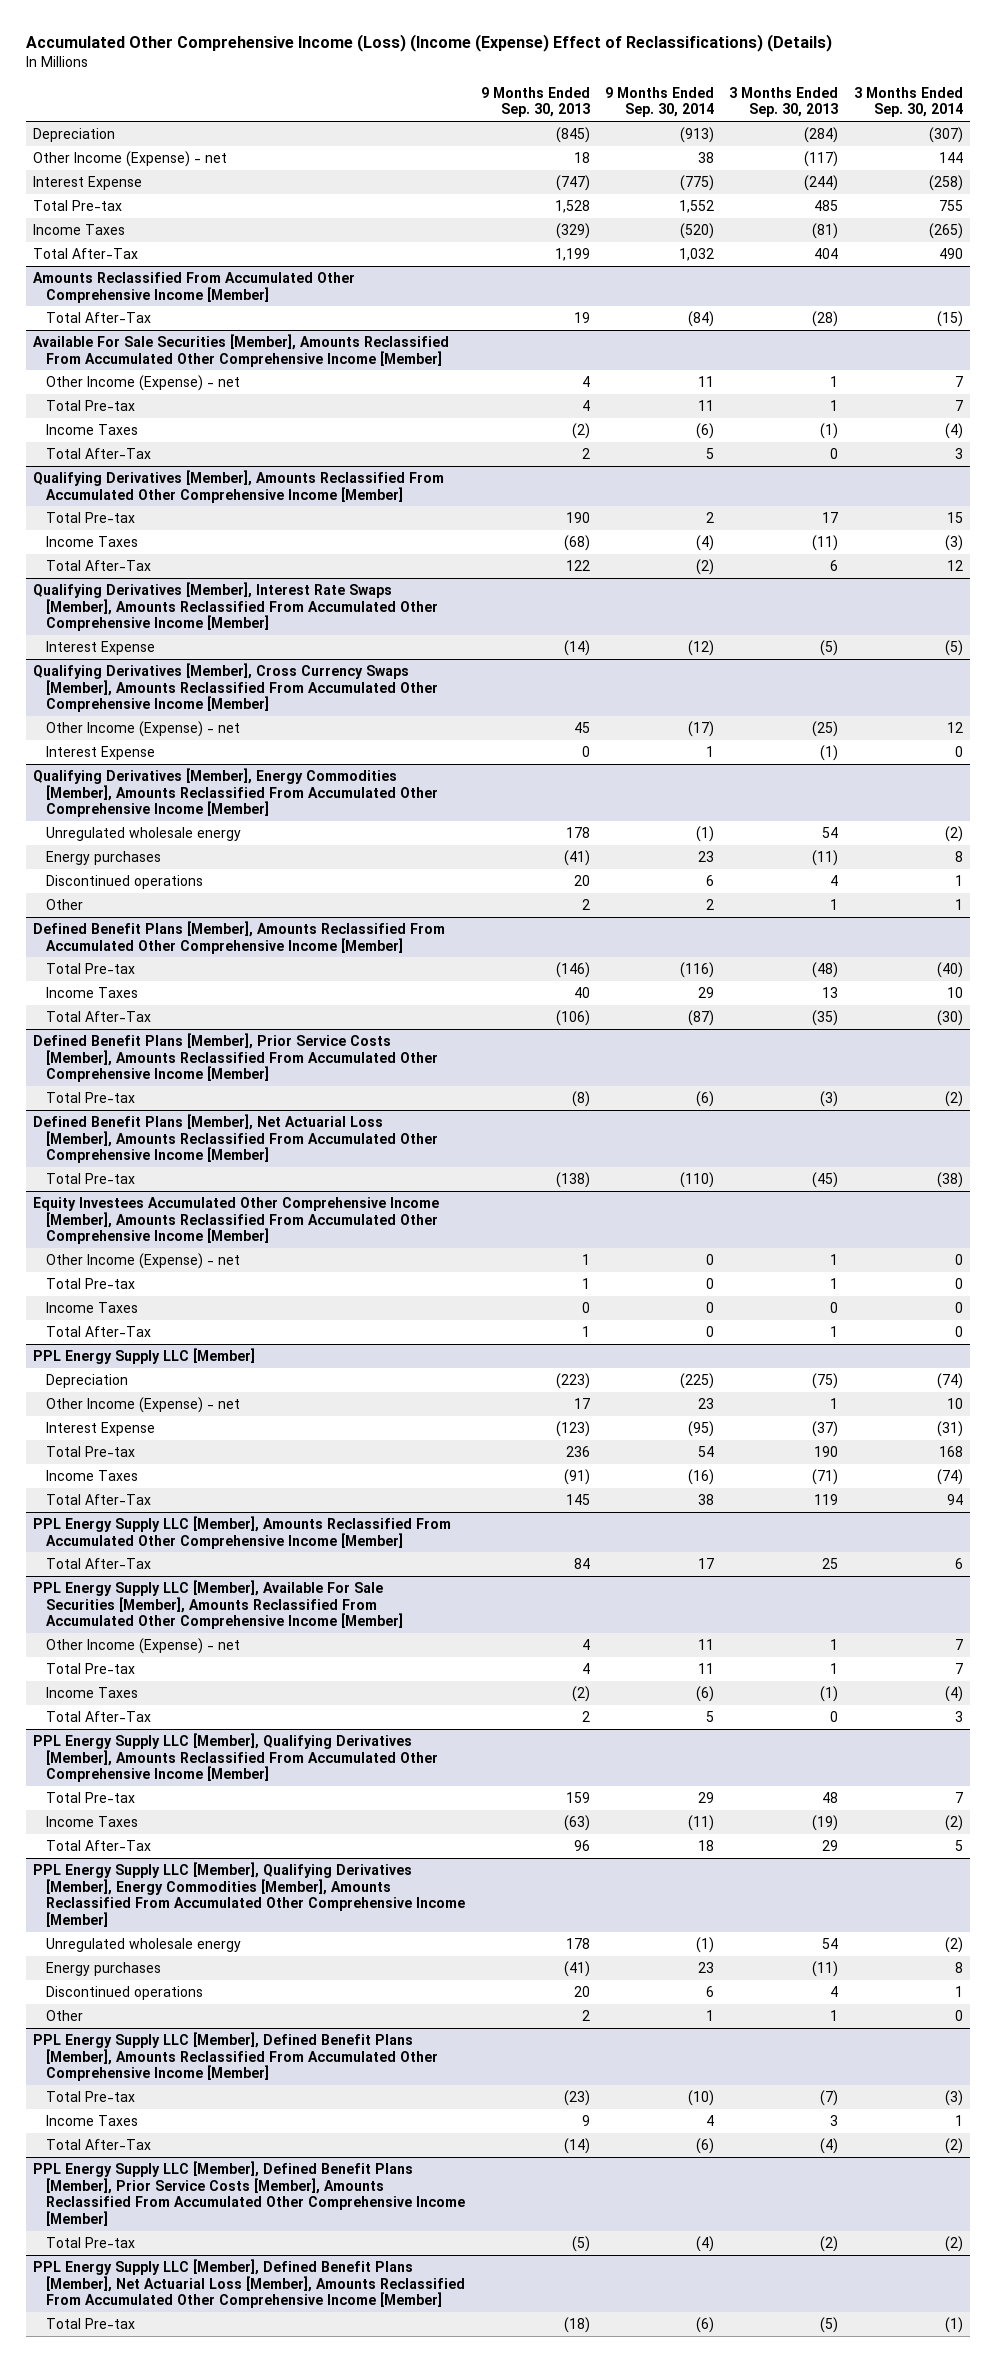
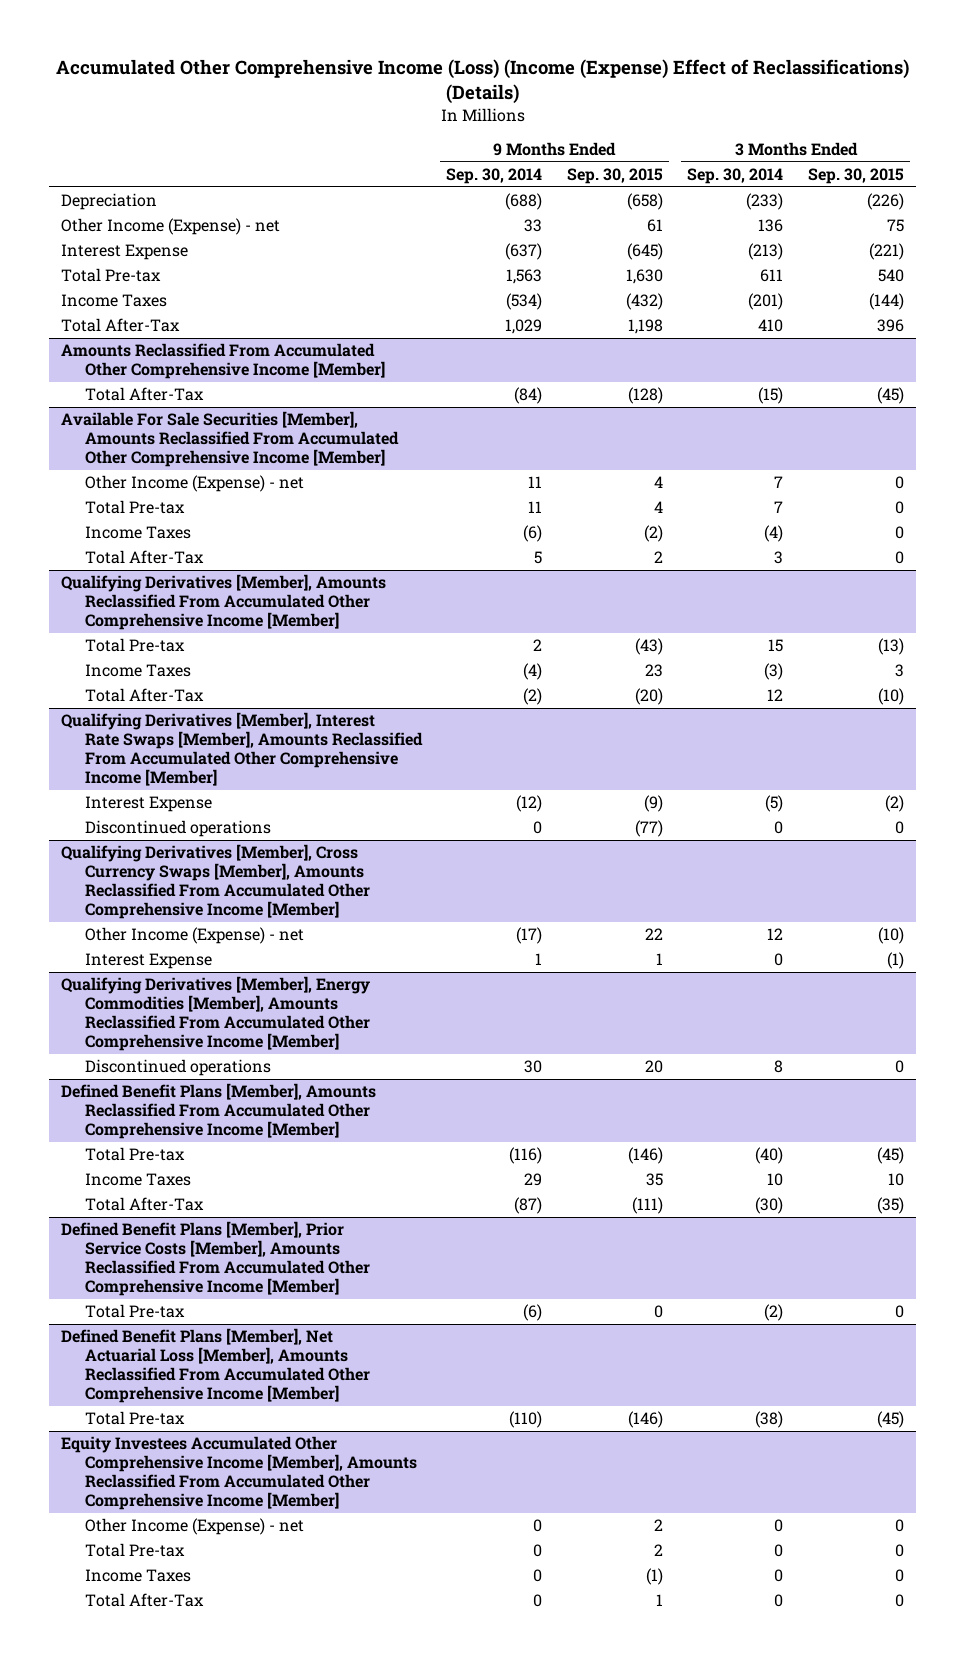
[480,86,590,118] 9 Months Ended Sep. 30, 2013 -> none
[729,86,839,118] 3 Months Ended Sep. 30, 2013 -> none
none -> [566,168,663,185] Sep. 30, 2015
none -> [807,168,904,185] Sep. 30, 2015
[679,126,714,143] (913) -> [505,193,543,211] (688)
[928,126,963,143] (307) -> [746,193,784,211] (233)
[697,151,714,163] 38 -> [524,219,543,233] 33
[938,151,963,163] 144 -> [758,219,784,233] 136
[679,174,714,191] (775) -> [505,243,543,261] (637)
[928,174,963,191] (258) -> [748,243,784,261] (213)
[678,199,714,213] 1,552 -> [506,269,543,285] 1,563
[938,199,963,211] 755 -> [760,269,784,283] 611
[679,222,714,239] (520) -> [506,293,543,311] (534)
[928,222,963,239] (265) -> [748,293,784,311] (201)
[678,247,714,261] 1,032 -> [505,319,543,335] 1,029
[938,247,963,259] 490 -> [758,319,784,333] 410
none -> [84,820,271,838] Discontinued operations
[46,826,242,841] Unregulated wholesale energy -> none
[46,850,162,865] Energy purchases -> none
[46,898,84,910] Other -> none
[705,874,714,886] 6 -> [524,1060,543,1074] 30
[954,874,963,886] 1 -> [774,1060,784,1074] 8
[33,1347,256,1364] PPL Energy Supply LLC [Member] -> none
[46,1373,129,1388] Depreciation -> none
[46,1396,241,1413] Other Income (Expense) - net -> none
[46,1421,156,1436] Interest Expense -> none
[46,1445,136,1457] Total Pre-tax -> none
[46,1469,139,1481] Income Taxes -> none
[46,1493,152,1505] Total After-Tax -> none
[33,1515,452,1549] PPL Energy Supply LLC [Member], Amounts Reclassified From Accumulated Other Comprehensive Income [Member] -> none
[46,1557,152,1569] Total After-Tax -> none
[33,1579,404,1630] PPL Energy Supply LLC [Member], Available For Sale Securities [Member], Amounts Reclassified From Accumulated Other Comprehensive Income [Member] -> none
[46,1637,241,1654] Other Income (Expense) - net -> none
[46,1662,136,1674] Total Pre-tax -> none
[46,1686,139,1698] Income Taxes -> none
[46,1710,152,1722] Total After-Tax -> none
[33,1732,439,1783] PPL Energy Supply LLC [Member], Qualifying Derivatives [Member], Amounts Reclassified From Accumulated Other Comprehensive Income [Member] -> none
[46,1791,136,1803] Total Pre-tax -> none
[46,1815,139,1827] Income Taxes -> none
[46,1839,152,1851] Total After-Tax -> none
[33,1861,466,1927] PPL Energy Supply LLC [Member], Qualifying Derivatives [Member], Energy Commodities [Member], Amounts Reclassified From Accumulated Other Comprehensive Income [Member] -> none
[46,1937,242,1952] Unregulated wholesale energy -> none
[46,1961,162,1976] Energy purchases -> none
[46,1985,204,2000] Discontinued operations -> none
[46,2009,84,2021] Other -> none
[33,2031,439,2082] PPL Energy Supply LLC [Member], Defined Benefit Plans [Member], Amounts Reclassified From Accumulated Other Comprehensive Income [Member] -> none
[46,2090,136,2102] Total Pre-tax -> none
[46,2114,139,2126] Income Taxes -> none
[46,2138,152,2150] Total After-Tax -> none
[33,2160,466,2226] PPL Energy Supply LLC [Member], Defined Benefit Plans [Member], Prior Service Costs [Member], Amounts Reclassified From Accumulated Other Comprehensive Income [Member] -> none
[46,2236,136,2248] Total Pre-tax -> none
[33,2258,466,2309] PPL Energy Supply LLC [Member], Defined Benefit Plans [Member], Net Actuarial Loss [Member], Amounts Reclassified From Accumulated Other Comprehensive Income [Member] -> none
[46,2317,136,2329] Total Pre-tax -> none

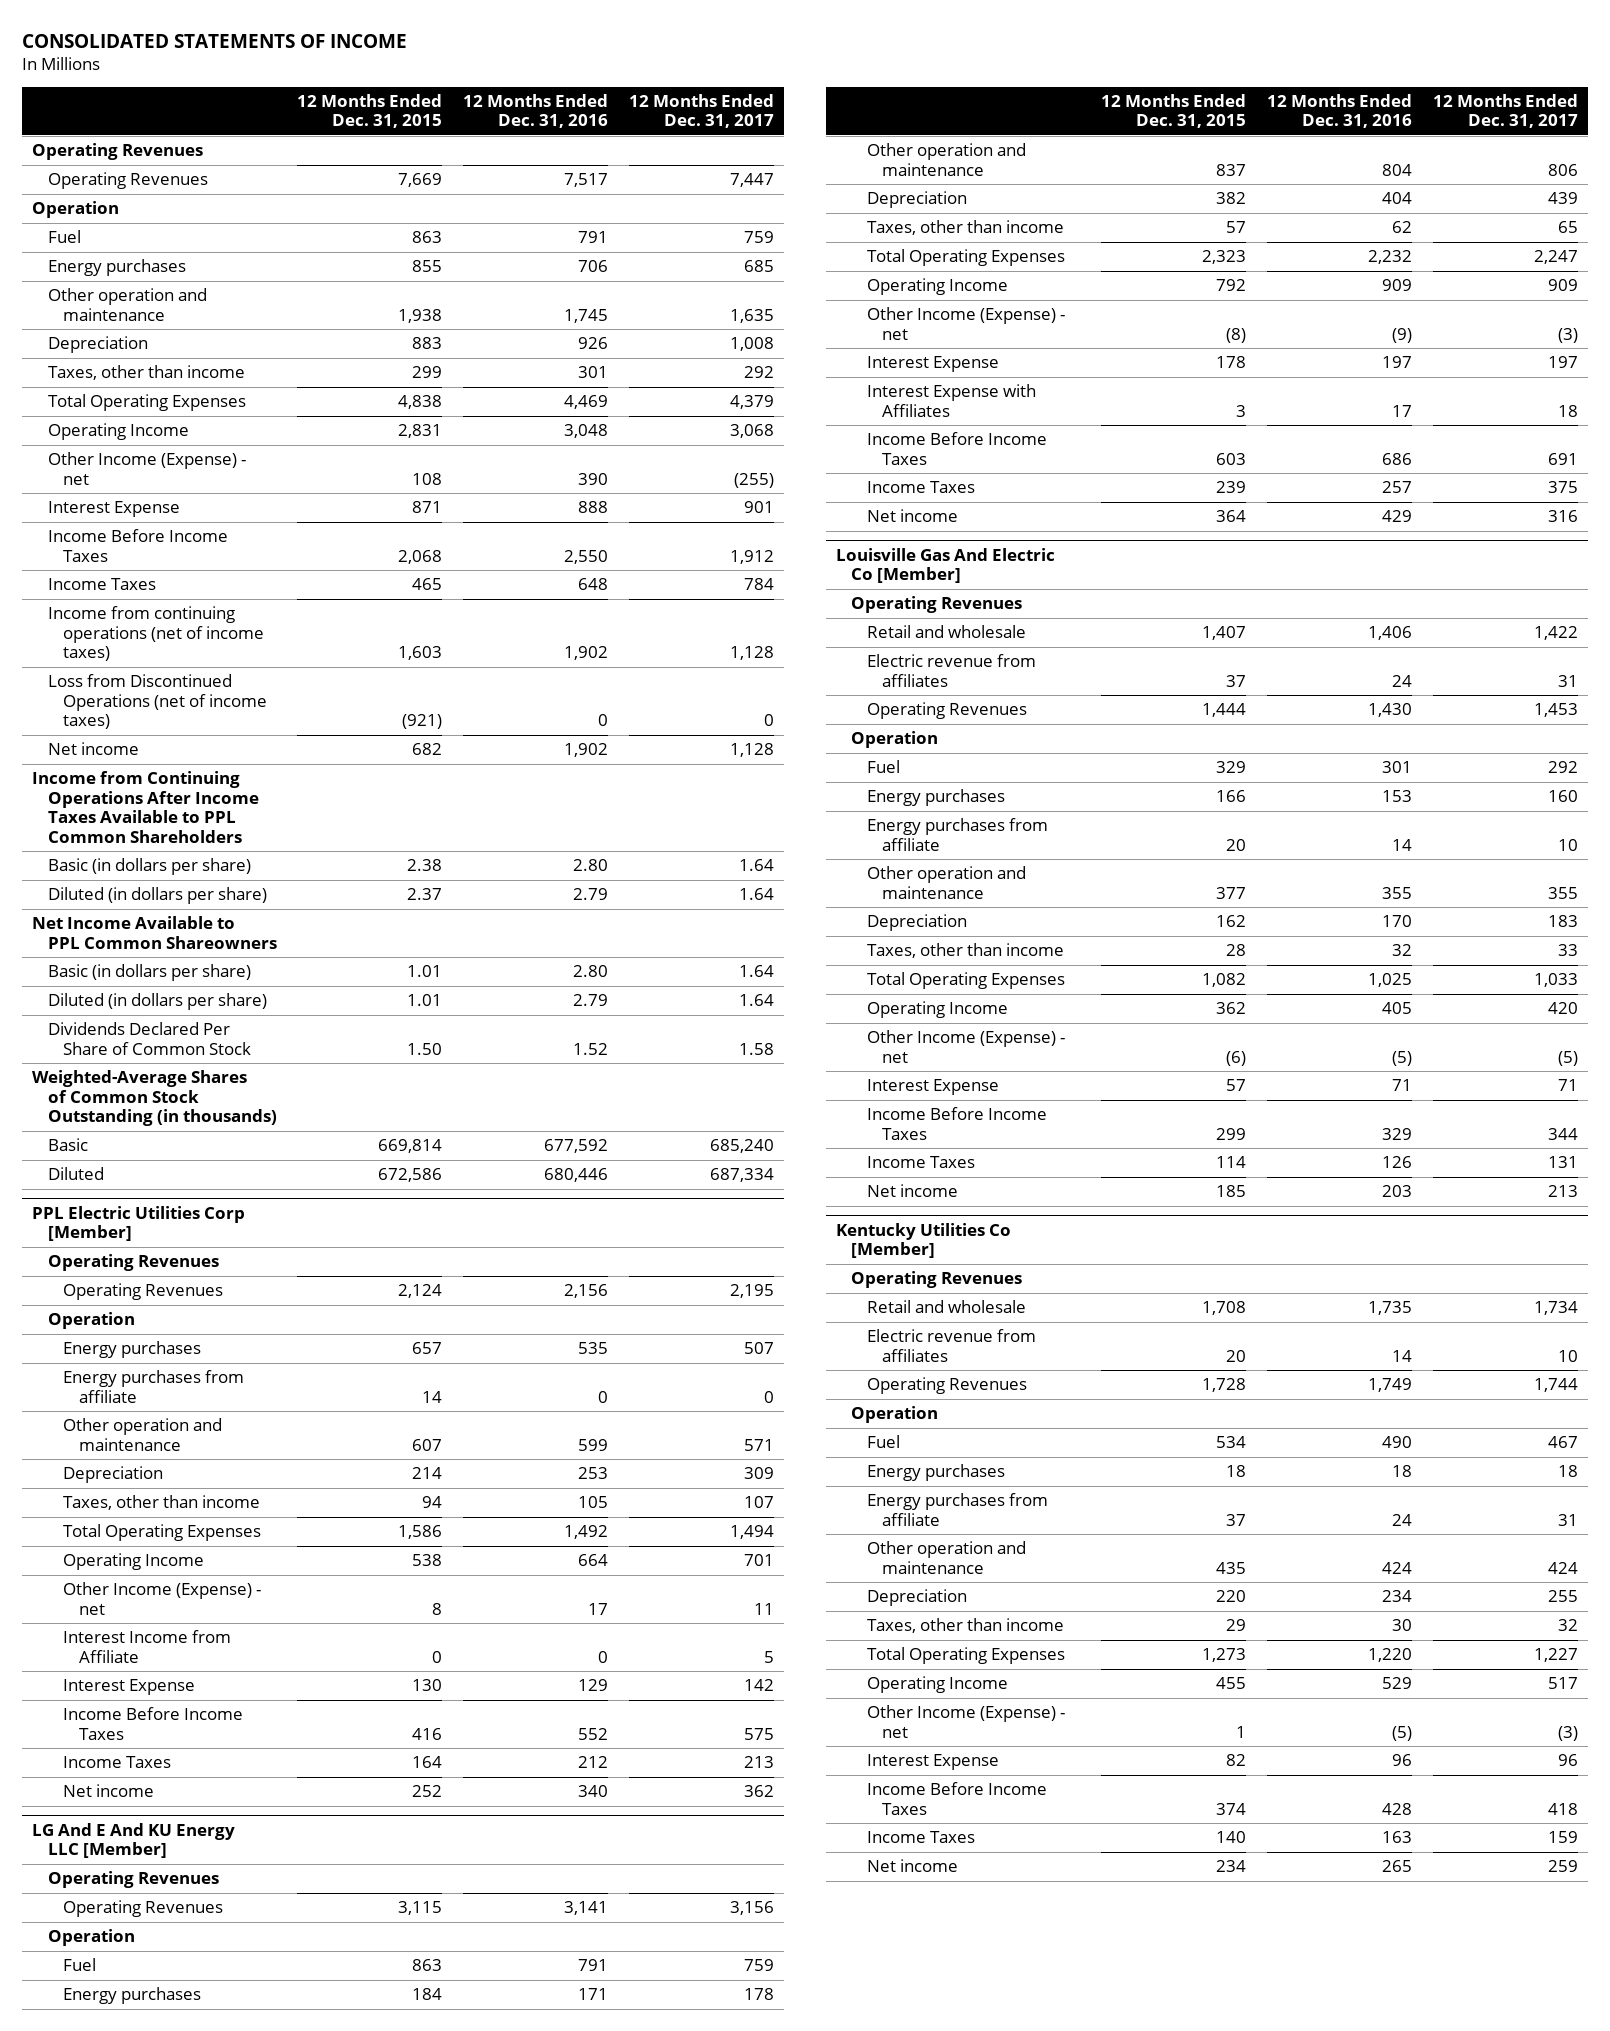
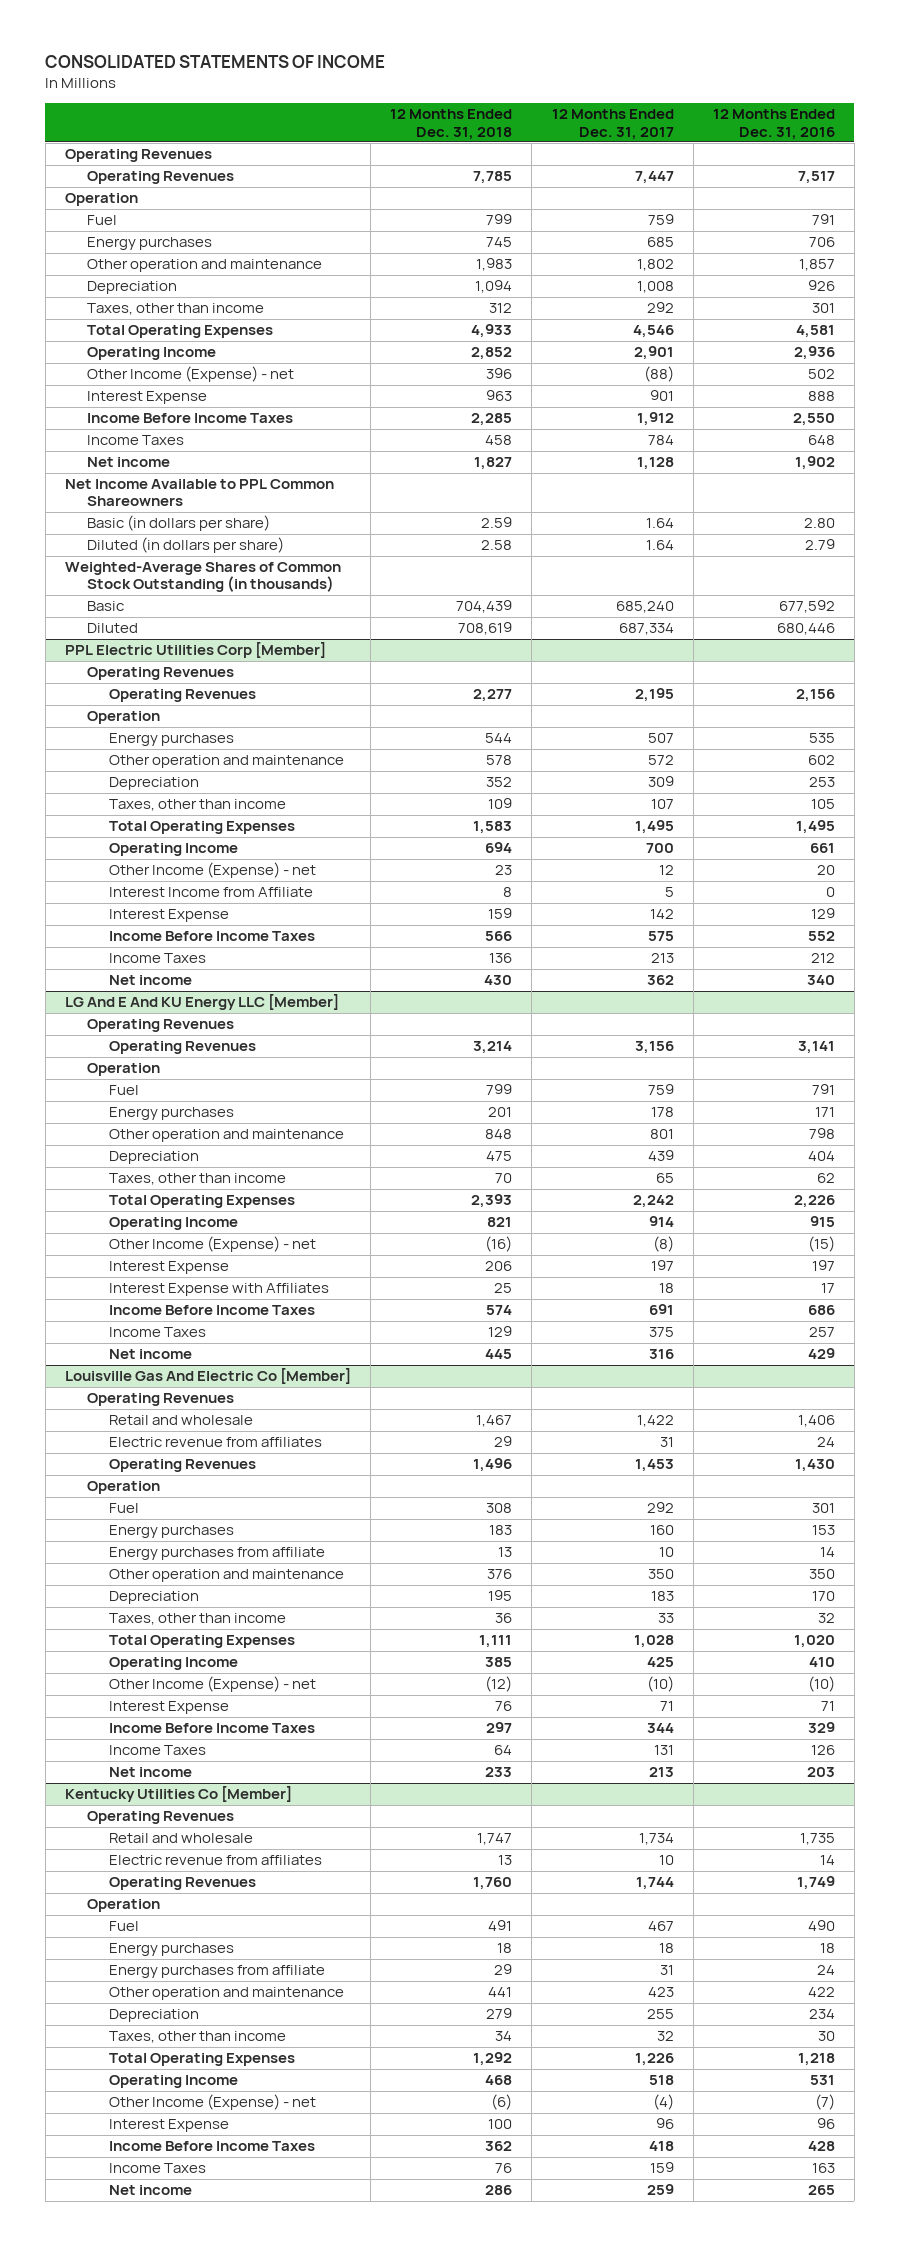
[297,93,443,129] 12 Months Ended Dec. 31, 2015 -> none
none -> [390,109,513,140] 12 Months Ended Dec. 31, 2018
[564,308,609,323] 1,745 -> [798,259,835,272] 1,857
[729,308,774,323] 1,635 -> [636,259,674,272] 1,802
[564,395,609,410] 4,469 -> [795,325,835,339] 4,581
[729,395,774,410] 4,379 -> [632,325,674,339] 4,546
[564,424,609,439] 3,048 -> [793,346,835,361] 2,936
[729,424,774,439] 3,068 -> [633,346,674,361] 2,901
[578,472,609,485] 390 -> [807,369,835,380] 502
[733,472,774,488] (255) -> [643,366,674,383] (88)
[47,606,265,662] Income from continuing operations (net of income taxes) -> none
[47,674,268,730] Loss from Discontinued Operations (net of income taxes) -> none
[32,771,259,843] Income from Continuing Operations After Income Taxes Available to PPL Common Shareholders -> none
[47,858,251,876] Basic (in dollars per share) -> none
[47,887,267,905] Diluted (in dollars per share) -> none
[47,1022,252,1055] Dividends Declared Per Share of Common Stock -> none
[63,1370,245,1403] Energy purchases from affiliate -> none
[578,1438,609,1451] 599 -> [807,755,835,766] 602
[743,1438,774,1451] 571 -> [647,755,674,766] 572
[564,1525,609,1540] 1,492 -> [795,820,835,835] 1,495
[729,1525,774,1540] 1,494 -> [634,820,674,835] 1,495
[578,1554,609,1567] 664 -> [809,843,835,854] 661
[743,1554,774,1567] 701 -> [645,843,674,854] 700
[588,1602,609,1615] 17 -> [816,865,835,876] 20
[753,1602,774,1615] 11 -> [658,865,674,876] 12
[1381,163,1412,176] 804 -> [808,1128,835,1140] 798
[1547,163,1578,176] 806 -> [649,1129,674,1140] 801
[1367,250,1412,265] 2,232 -> [793,1195,835,1209] 2,226
[1533,250,1578,265] 2,247 -> [632,1195,674,1209] 2,242
[1381,279,1412,292] 909 -> [809,1216,835,1228] 915
[1547,279,1578,292] 909 -> [648,1216,674,1228] 914
[1391,327,1412,343] (9) -> [807,1236,835,1253] (15)
[1557,327,1578,343] (3) -> [652,1236,674,1253] (8)
[1381,886,1412,899] 355 -> [808,1569,835,1580] 350
[1547,886,1578,899] 355 -> [647,1569,674,1580] 350
[1367,973,1412,988] 1,025 -> [793,1635,835,1649] 1,020
[1533,973,1578,988] 1,033 -> [633,1635,674,1649] 1,028
[1381,1002,1412,1015] 405 -> [808,1657,835,1668] 410
[1547,1002,1578,1015] 420 -> [646,1657,674,1668] 425
[1391,1050,1412,1066] (5) -> [807,1676,835,1693] (10)
[1557,1050,1578,1066] (5) -> [646,1676,674,1693] (10)
[1381,1561,1412,1574] 424 -> [807,1987,835,1998] 422
[1547,1561,1578,1574] 424 -> [647,1987,674,1998] 423
[1367,1648,1412,1663] 1,220 -> [797,2053,835,2067] 1,218
[1533,1648,1578,1663] 1,227 -> [634,2053,674,2067] 1,226
[1381,1677,1412,1690] 529 -> [809,2075,835,2086] 531
[1547,1677,1578,1690] 517 -> [648,2075,674,2086] 518
[1391,1725,1412,1741] (5) -> [814,2094,835,2111] (7)
[1557,1725,1578,1741] (3) -> [652,2094,674,2111] (4)

